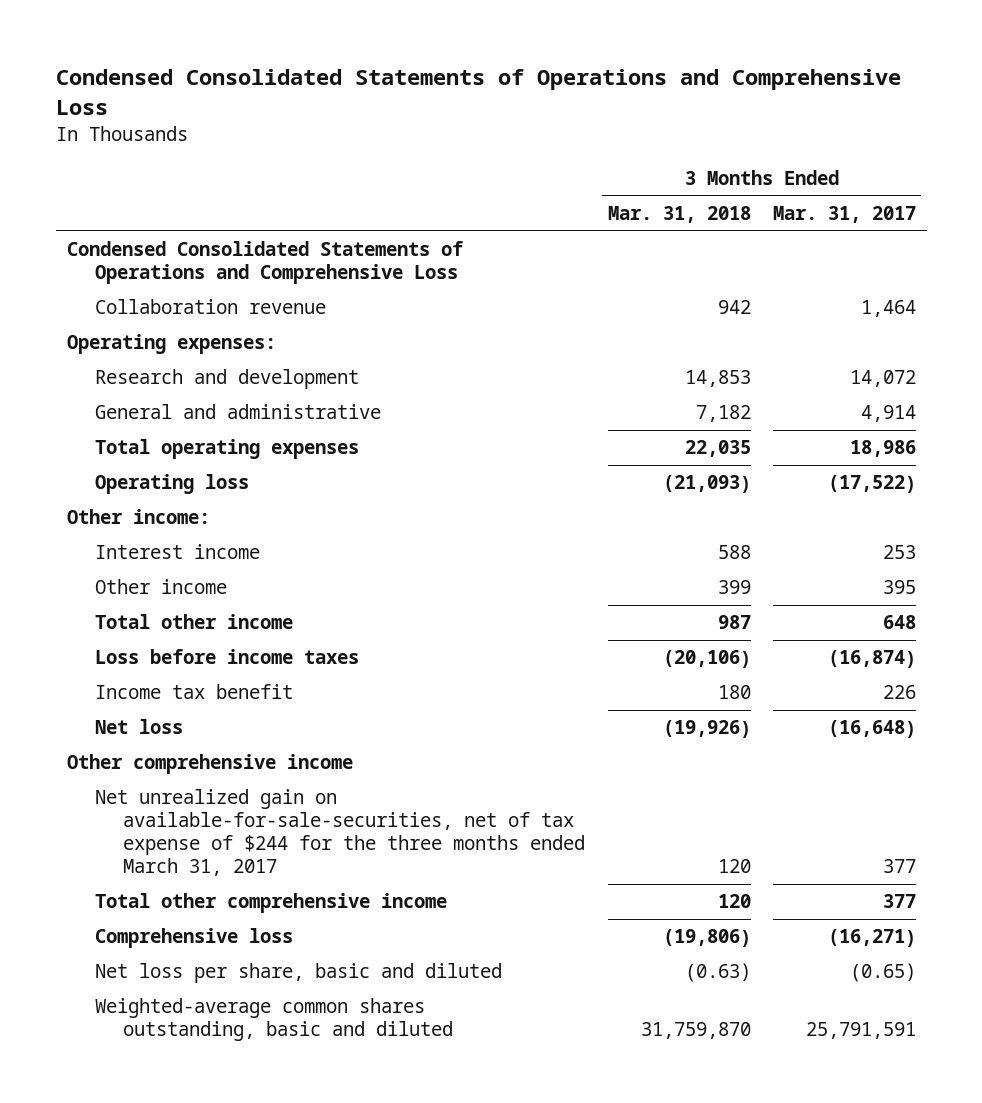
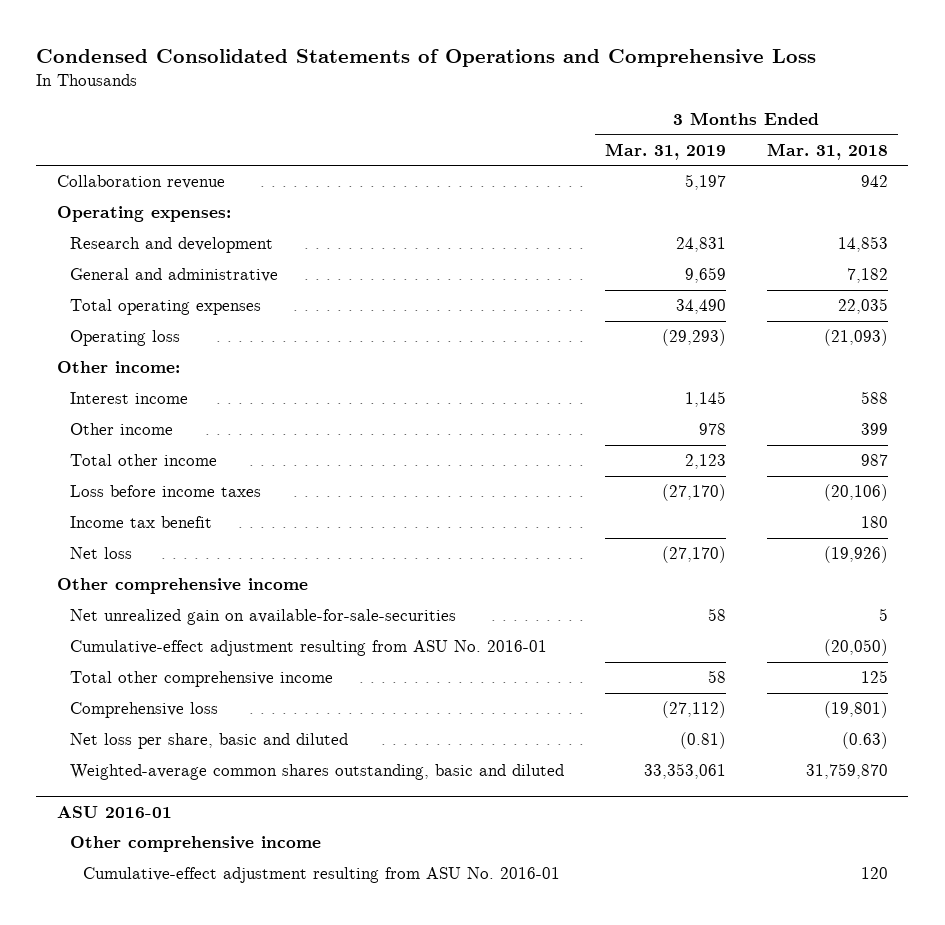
[772,205,916,223] Mar. 31, 2017 -> none
none -> [604,142,726,160] Mar. 31, 2019
[66,241,464,285] Condensed Consolidated Statements of Operations and Comprehensive Loss -> none
[95,789,586,876] Net unrealized gain on available-for-sale-securities, net of tax expense of $244 for the three months ended March 31, 2017 -> [69,609,456,626] Net unrealized gain on available-for-sale-securities
[717,858,751,873] 120 -> [878,608,888,622] 5
none -> [69,640,547,657] Cumulative-effect adjustment resulting from ASU No. 2016-01
[717,894,751,909] 120 -> [860,670,888,684] 125
[662,929,751,948] (19,806) -> [823,701,888,719] (19,801)
none -> [56,805,172,818] ASU 2016-01
none -> [69,836,321,853] Other comprehensive income
none -> [82,867,560,884] Cumulative-effect adjustment resulting from ASU No. 2016-01

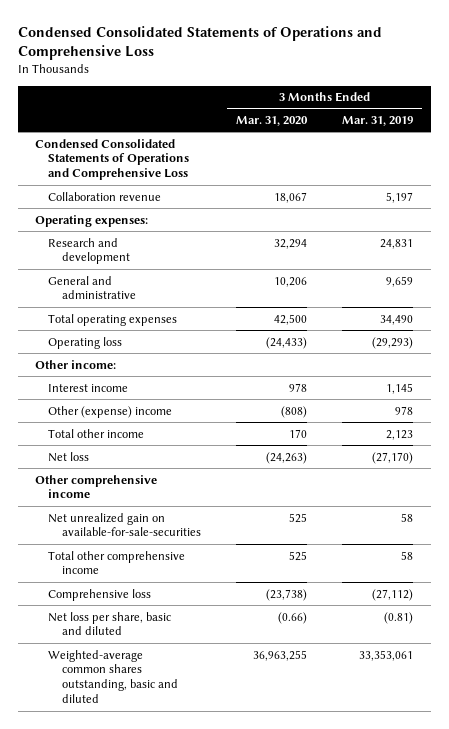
[766,142,888,160] Mar. 31, 2018 -> none
none -> [236,116,309,127] Mar. 31, 2020
none -> [35,138,190,181] Condensed Consolidated Statements of Operations and Comprehensive Loss
[69,423,173,436] Other income -> [48,405,173,418] Other (expense) income
[69,485,261,498] Loss before income taxes -> none
[69,516,212,529] Income tax benefit -> none
[69,640,547,657] Cumulative-effect adjustment resulting from ASU No. 2016-01 -> none
[56,805,172,818] ASU 2016-01 -> none
[69,836,321,853] Other comprehensive income -> none
[82,867,560,884] Cumulative-effect adjustment resulting from ASU No. 2016-01 -> none

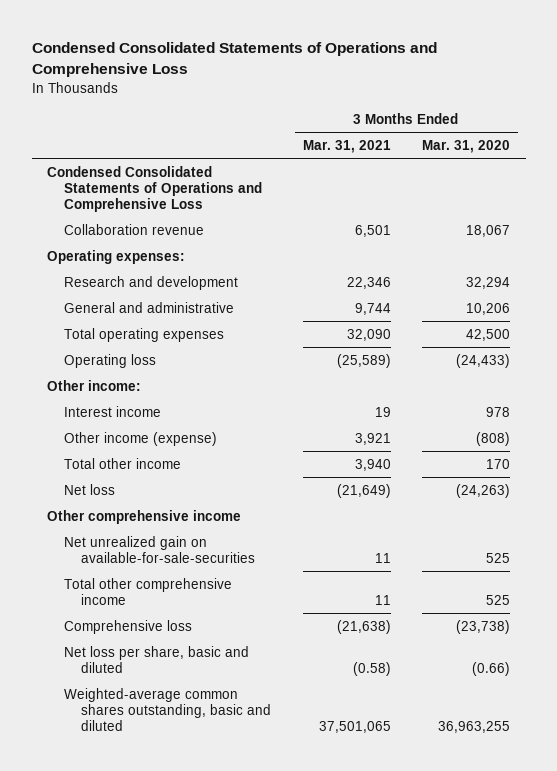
[342,116,414,127] Mar. 31, 2019 -> none
none -> [302,139,391,153] Mar. 31, 2021
[48,405,173,418] Other (expense) income -> [64,431,218,446] Other income (expense)

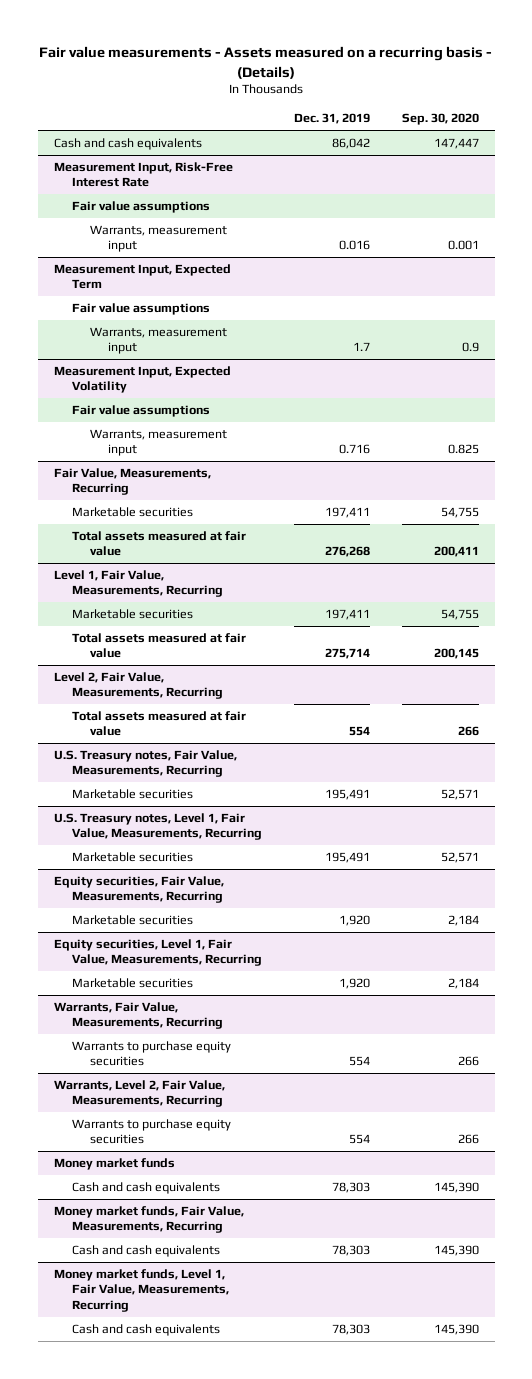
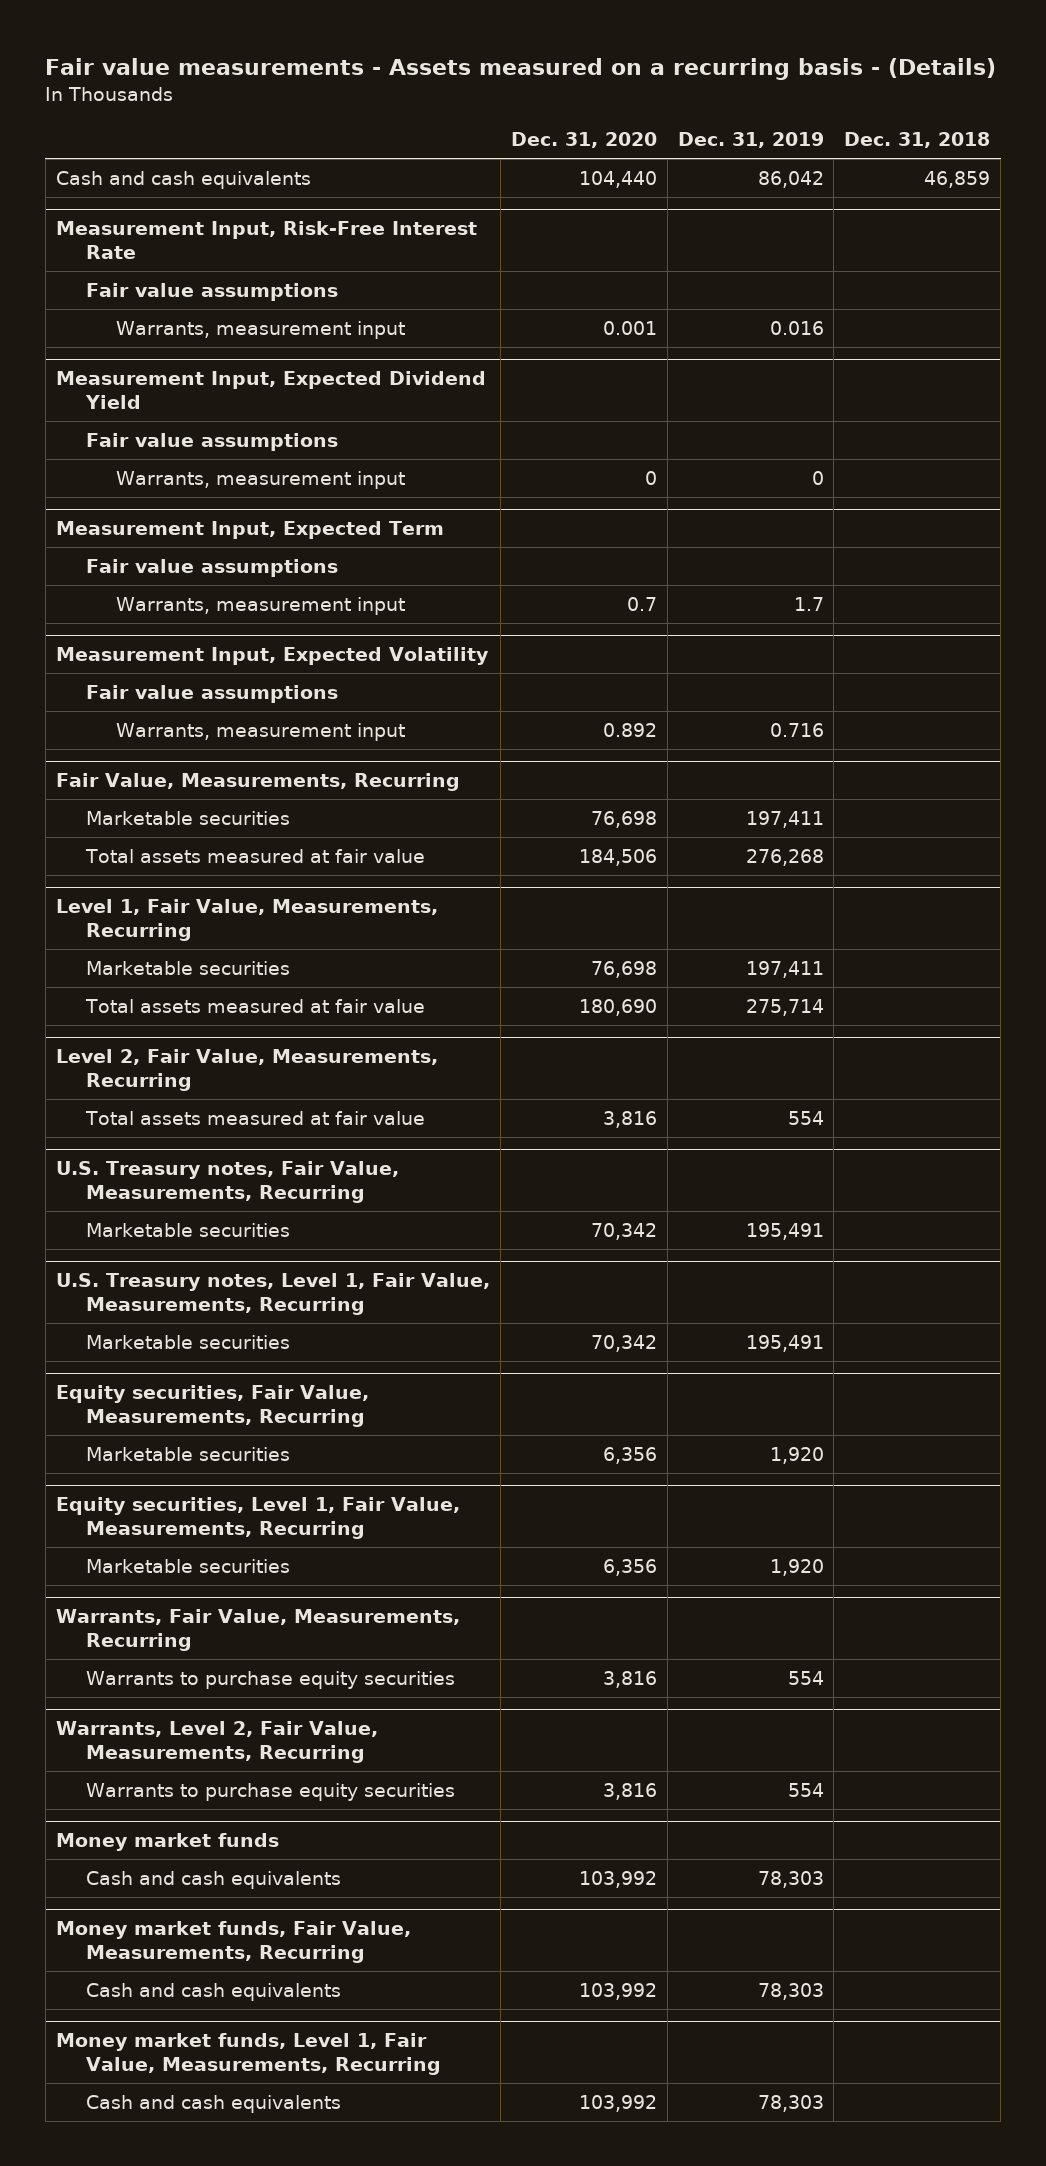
[401,113,479,126] Sep. 30, 2020 -> none
none -> [510,132,657,149] Dec. 31, 2020
none -> [844,132,991,149] Dec. 31, 2018
none -> [55,370,486,410] Measurement Input, Expected Dividend Yield
none -> [86,432,339,451] Fair value assumptions
none -> [116,470,406,489] Warrants, measurement input

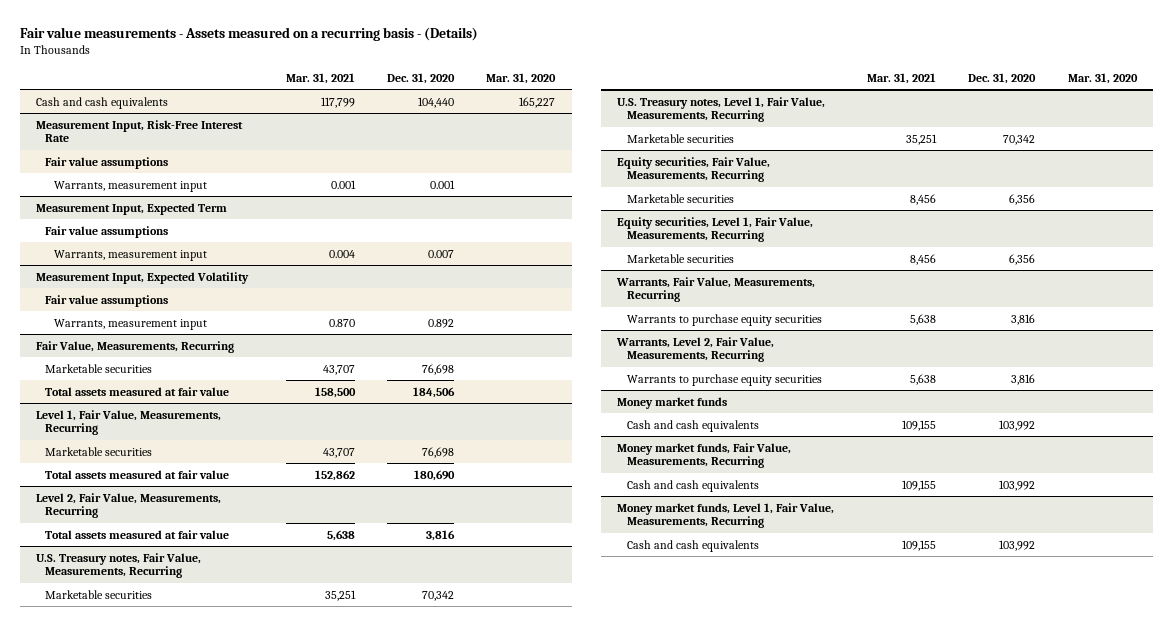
[677,132,824,149] Dec. 31, 2019 -> none
[844,132,991,149] Dec. 31, 2018 -> none
none -> [285,72,355,84] Mar. 31, 2021
none -> [486,72,557,84] Mar. 31, 2020
[55,370,486,410] Measurement Input, Expected Dividend Yield -> none
[86,432,339,451] Fair value assumptions -> none
[116,470,406,489] Warrants, measurement input -> none
[626,596,657,611] 0.7 -> [428,249,455,258] 0.007

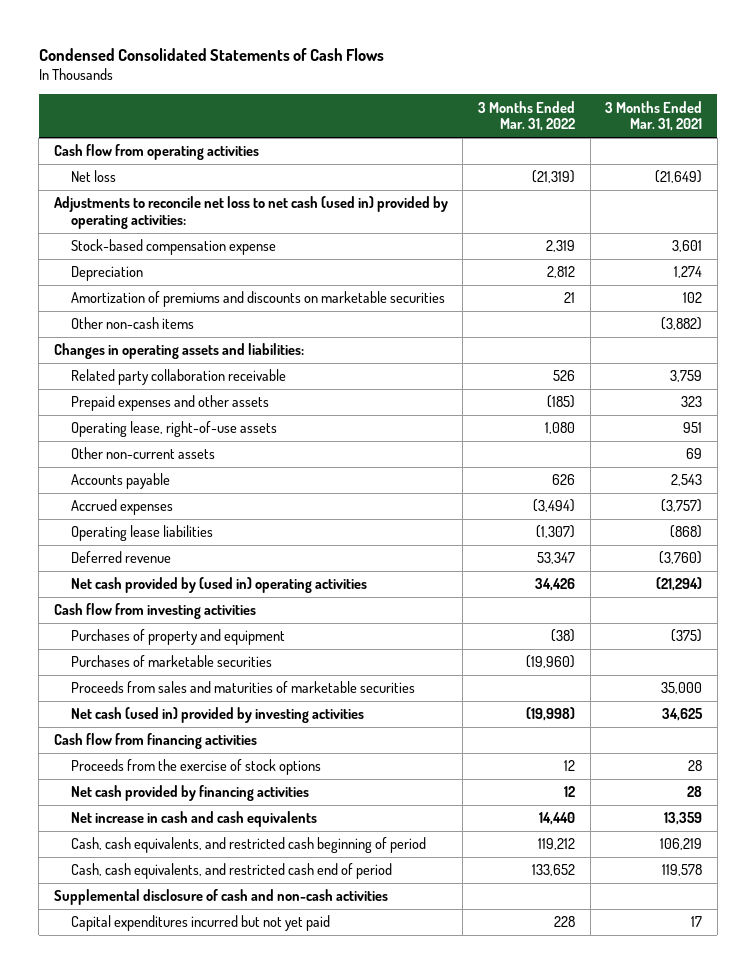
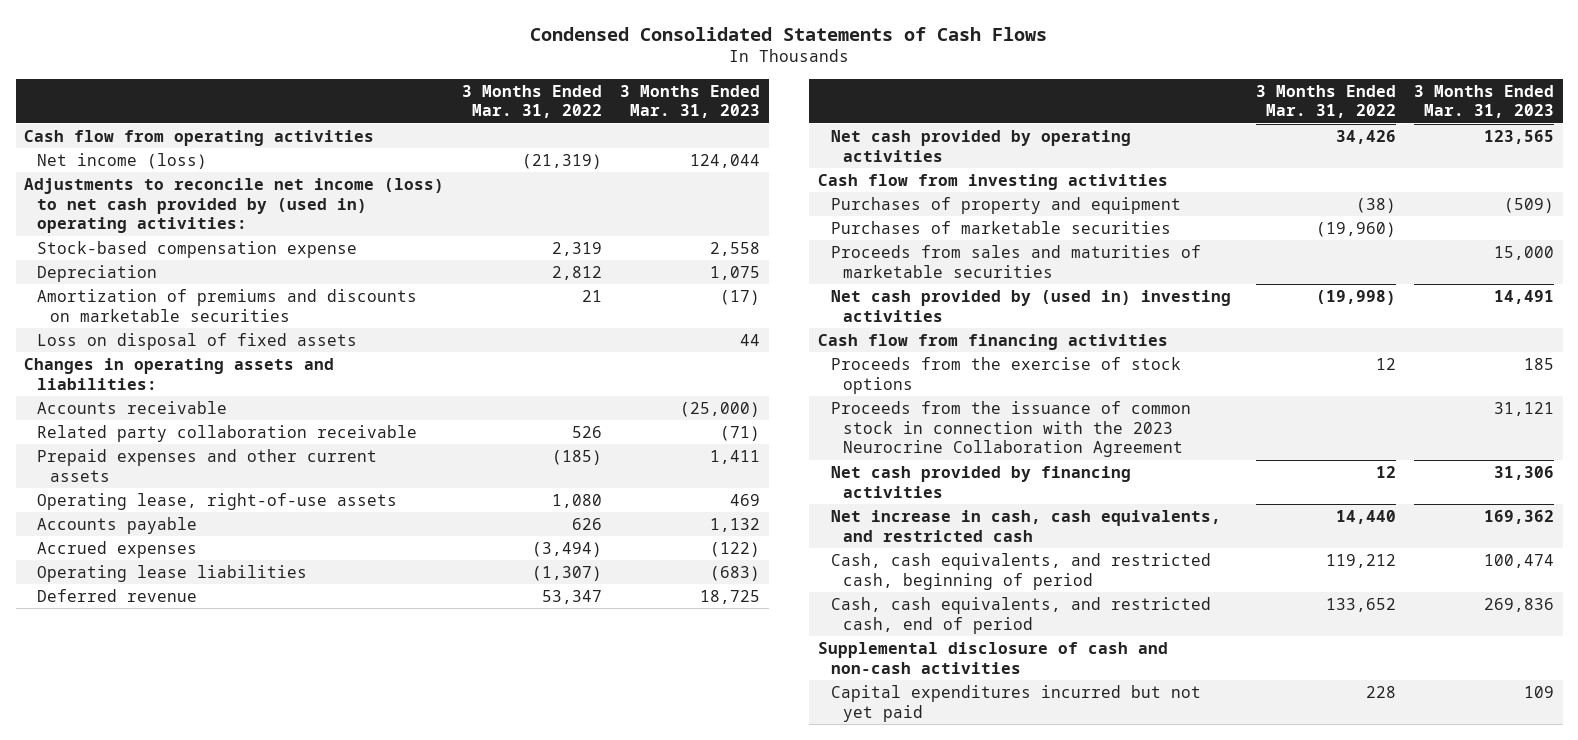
[605,100,703,132] 3 Months Ended Mar. 31, 2021 -> none
none -> [620,84,761,119] 3 Months Ended Mar. 31, 2023
[71,170,117,183] Net loss -> [37,153,208,170] Net income (loss)
[53,196,448,230] Adjustments to reconcile net loss to net cash (used in) provided by operating activities: -> [24,178,445,234] Adjustments to reconcile net income (loss) to net cash provided by (used in) operating activities:
[71,317,195,330] Other non-cash items -> none
none -> [37,333,358,351] Loss on disposal of fixed assets
none -> [37,401,228,415] Accounts receivable
[71,395,270,412] Prepaid expenses and other assets -> [37,449,378,482] Prepaid expenses and other current assets
[71,447,216,460] Other non-current assets -> none
[71,577,368,594] Net cash provided by (used in) operating activities -> [830,130,1131,162] Net cash provided by operating activities
[71,707,365,724] Net cash (used in) provided by investing activities -> [830,290,1231,322] Net cash provided by (used in) investing activities
none -> [830,401,1191,458] Proceeds from the issuance of common stock in connection with the 2023 Neurocrine Collaboration Agreement
[71,811,318,828] Net increase in cash and cash equivalents -> [830,510,1221,542] Net increase in cash, cash equivalents, and restricted cash
[71,837,427,854] Cash, cash equivalents, and restricted cash beginning of period -> [830,553,1211,590] Cash, cash equivalents, and restricted cash, beginning of period
[71,863,393,880] Cash, cash equivalents, and restricted cash end of period -> [830,597,1211,634] Cash, cash equivalents, and restricted cash, end of period

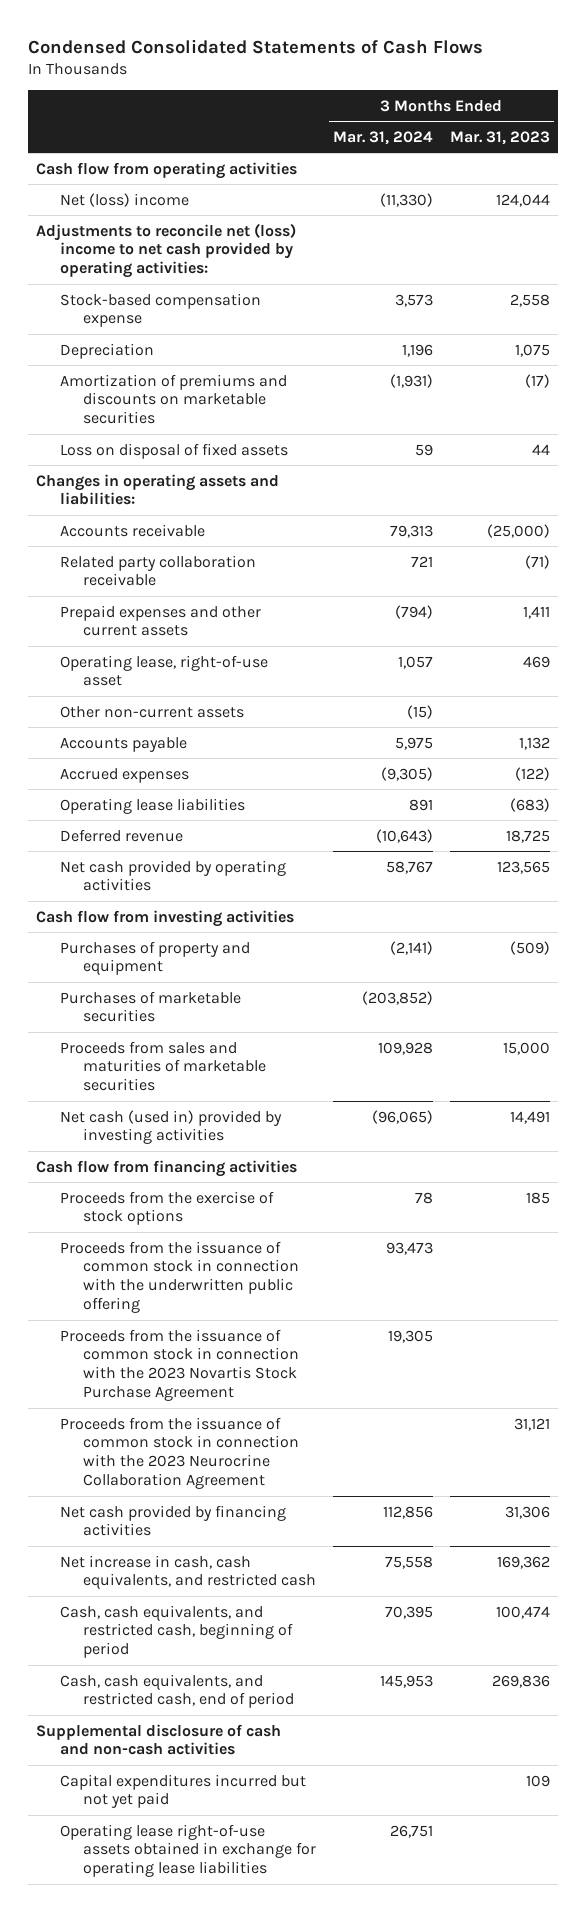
[462,84,603,119] 3 Months Ended Mar. 31, 2022 -> none
none -> [332,130,433,145] Mar. 31, 2024
[37,153,208,170] Net income (loss) -> [59,192,189,207] Net (loss) income
[24,178,445,234] Adjustments to reconcile net income (loss) to net cash provided by (used in) operating activities: -> [36,222,297,279] Adjustments to reconcile net (loss) income to net cash provided by operating activities:
[37,493,398,511] Operating lease, right-of-use assets -> [59,654,268,687] Operating lease, right-of-use asset
none -> [59,705,244,718] Other non-current assets
[830,290,1231,322] Net cash provided by (used in) investing activities -> [59,1109,282,1145] Net cash (used in) provided by investing activities
none -> [59,1240,299,1314] Proceeds from the issuance of common stock in connection with the underwritten public offering
none -> [59,1328,299,1402] Proceeds from the issuance of common stock in connection with the 2023 Novartis Stock Purchase Agreement
none -> [59,1823,316,1878] Operating lease right-of-use assets obtained in exchange for operating lease liabilities

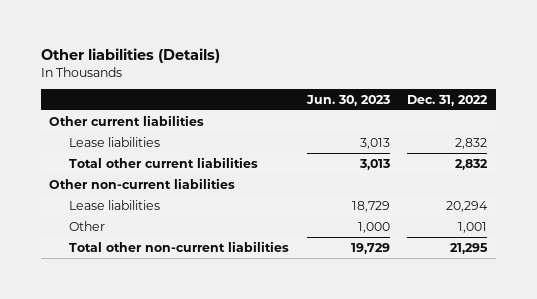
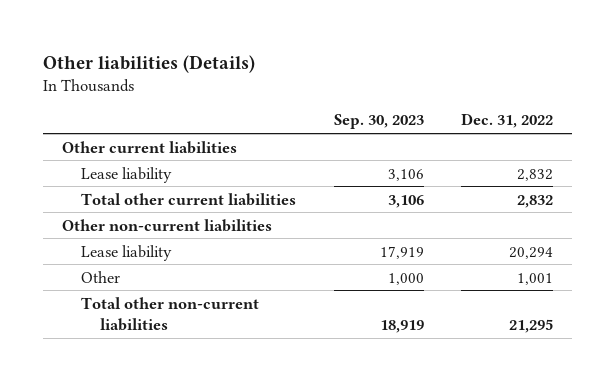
[305,95,390,107] Jun. 30, 2023 -> none
none -> [333,114,424,130] Sep. 30, 2023
[68,136,160,147] Lease liabilities -> [81,166,173,183] Lease liability
[68,199,160,210] Lease liabilities -> [81,244,173,261] Lease liability

